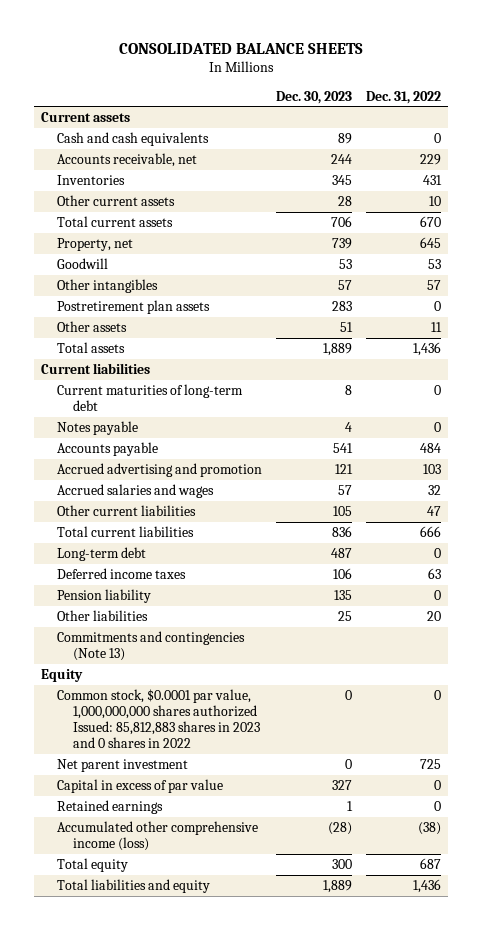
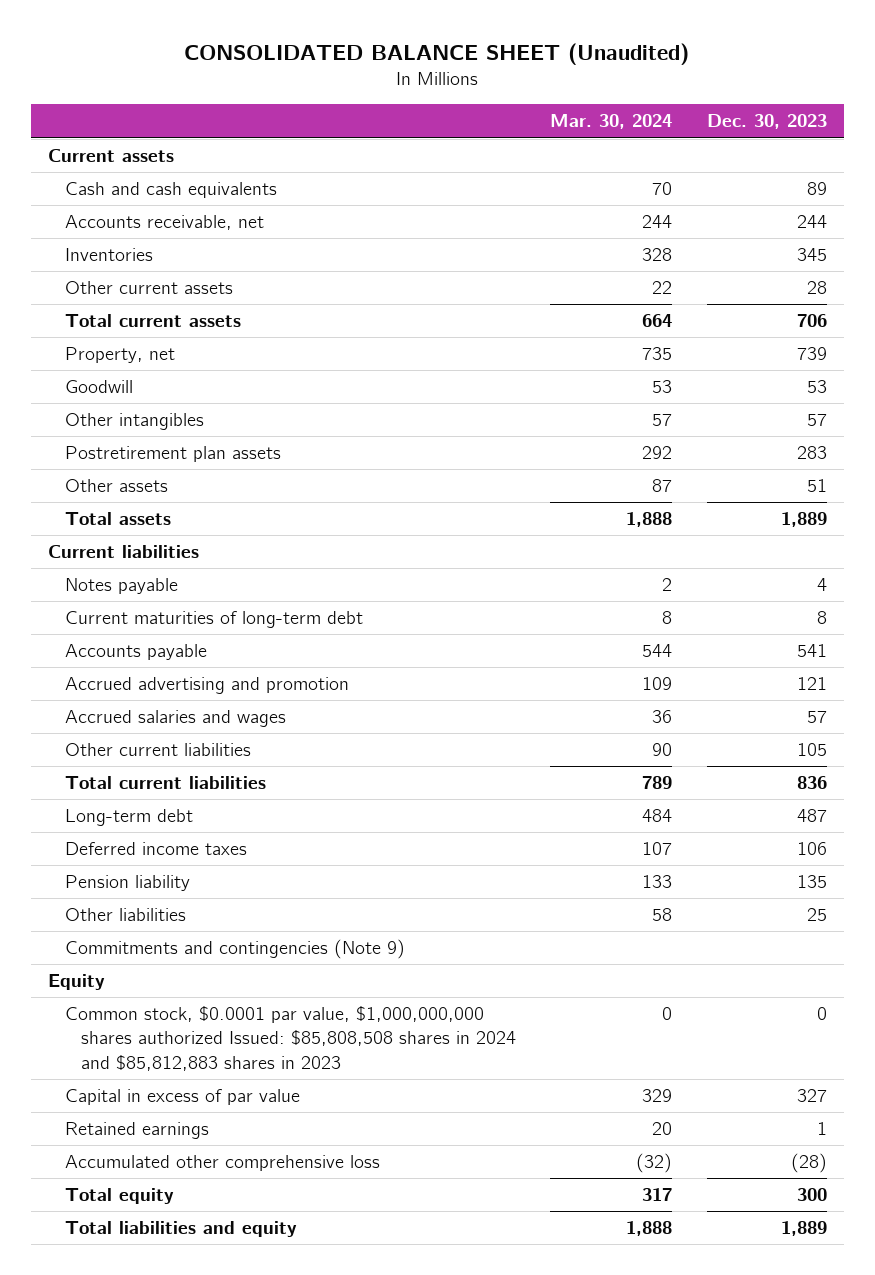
[118,43,363,55] CONSOLIDATED BALANCE SHEETS -> [184,43,690,66] CONSOLIDATED BALANCE SHEET (Unaudited)
[365,90,441,104] Dec. 31, 2022 -> none
none -> [550,114,673,130] Mar. 30, 2024
[56,383,243,412] Current maturities of long-term debt -> [64,611,363,629] Current maturities of long-term debt
[56,630,245,662] Commitments and contingencies (Note 13) -> [64,939,405,960] Commitments and contingencies (Note 9)
[56,758,188,772] Net parent investment -> none
[56,688,260,749] Common stock, $0.0001 par value, 1,000,000,000 shares authorized Issued: 85,812,883 shares in 2023 and 0 shares in 2022 -> [64,1006,517,1071] Common stock, $0.0001 par value, $1,000,000,000 shares authorized Issued: $85,808,508 shares in 2024 and $85,812,883 shares in 2023
[56,820,258,852] Accumulated other comprehensive income (loss) -> [64,1155,380,1172] Accumulated other comprehensive loss

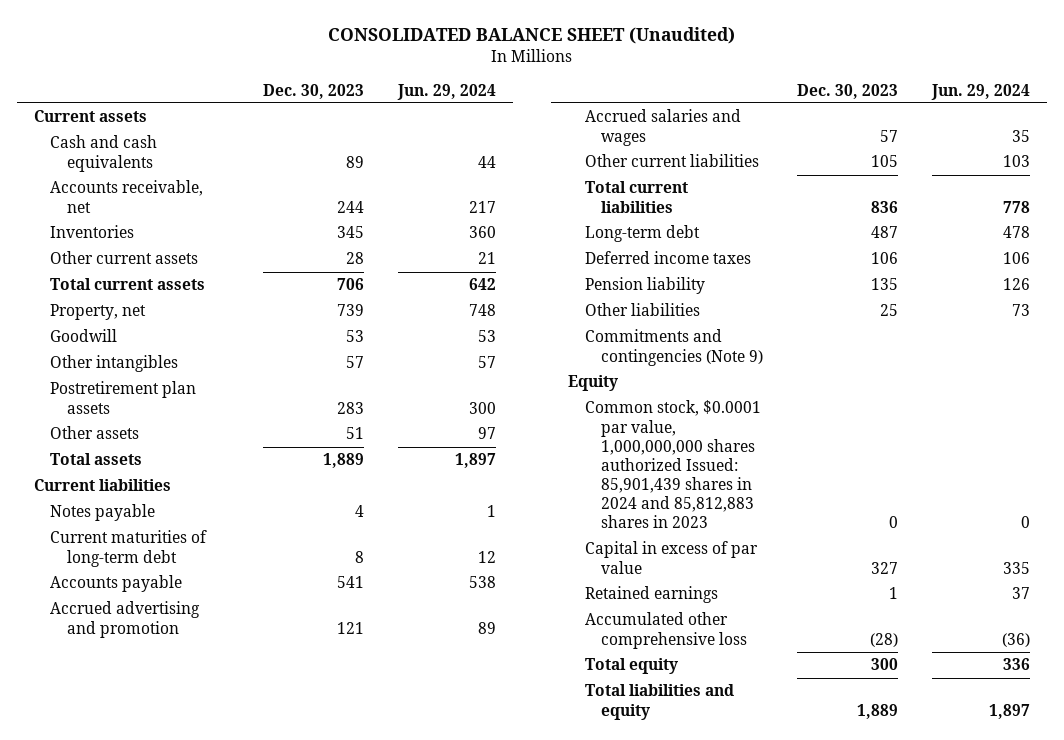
[550,114,673,130] Mar. 30, 2024 -> none
none -> [396,83,496,100] Jun. 29, 2024
[64,1006,517,1071] Common stock, $0.0001 par value, $1,000,000,000 shares authorized Issued: $85,808,508 shares in 2024 and $85,812,883 shares in 2023 -> [584,400,761,529] Common stock, $0.0001 par value, 1,000,000,000 shares authorized Issued: 85,901,439 shares in 2024 and 85,812,883 shares in 2023

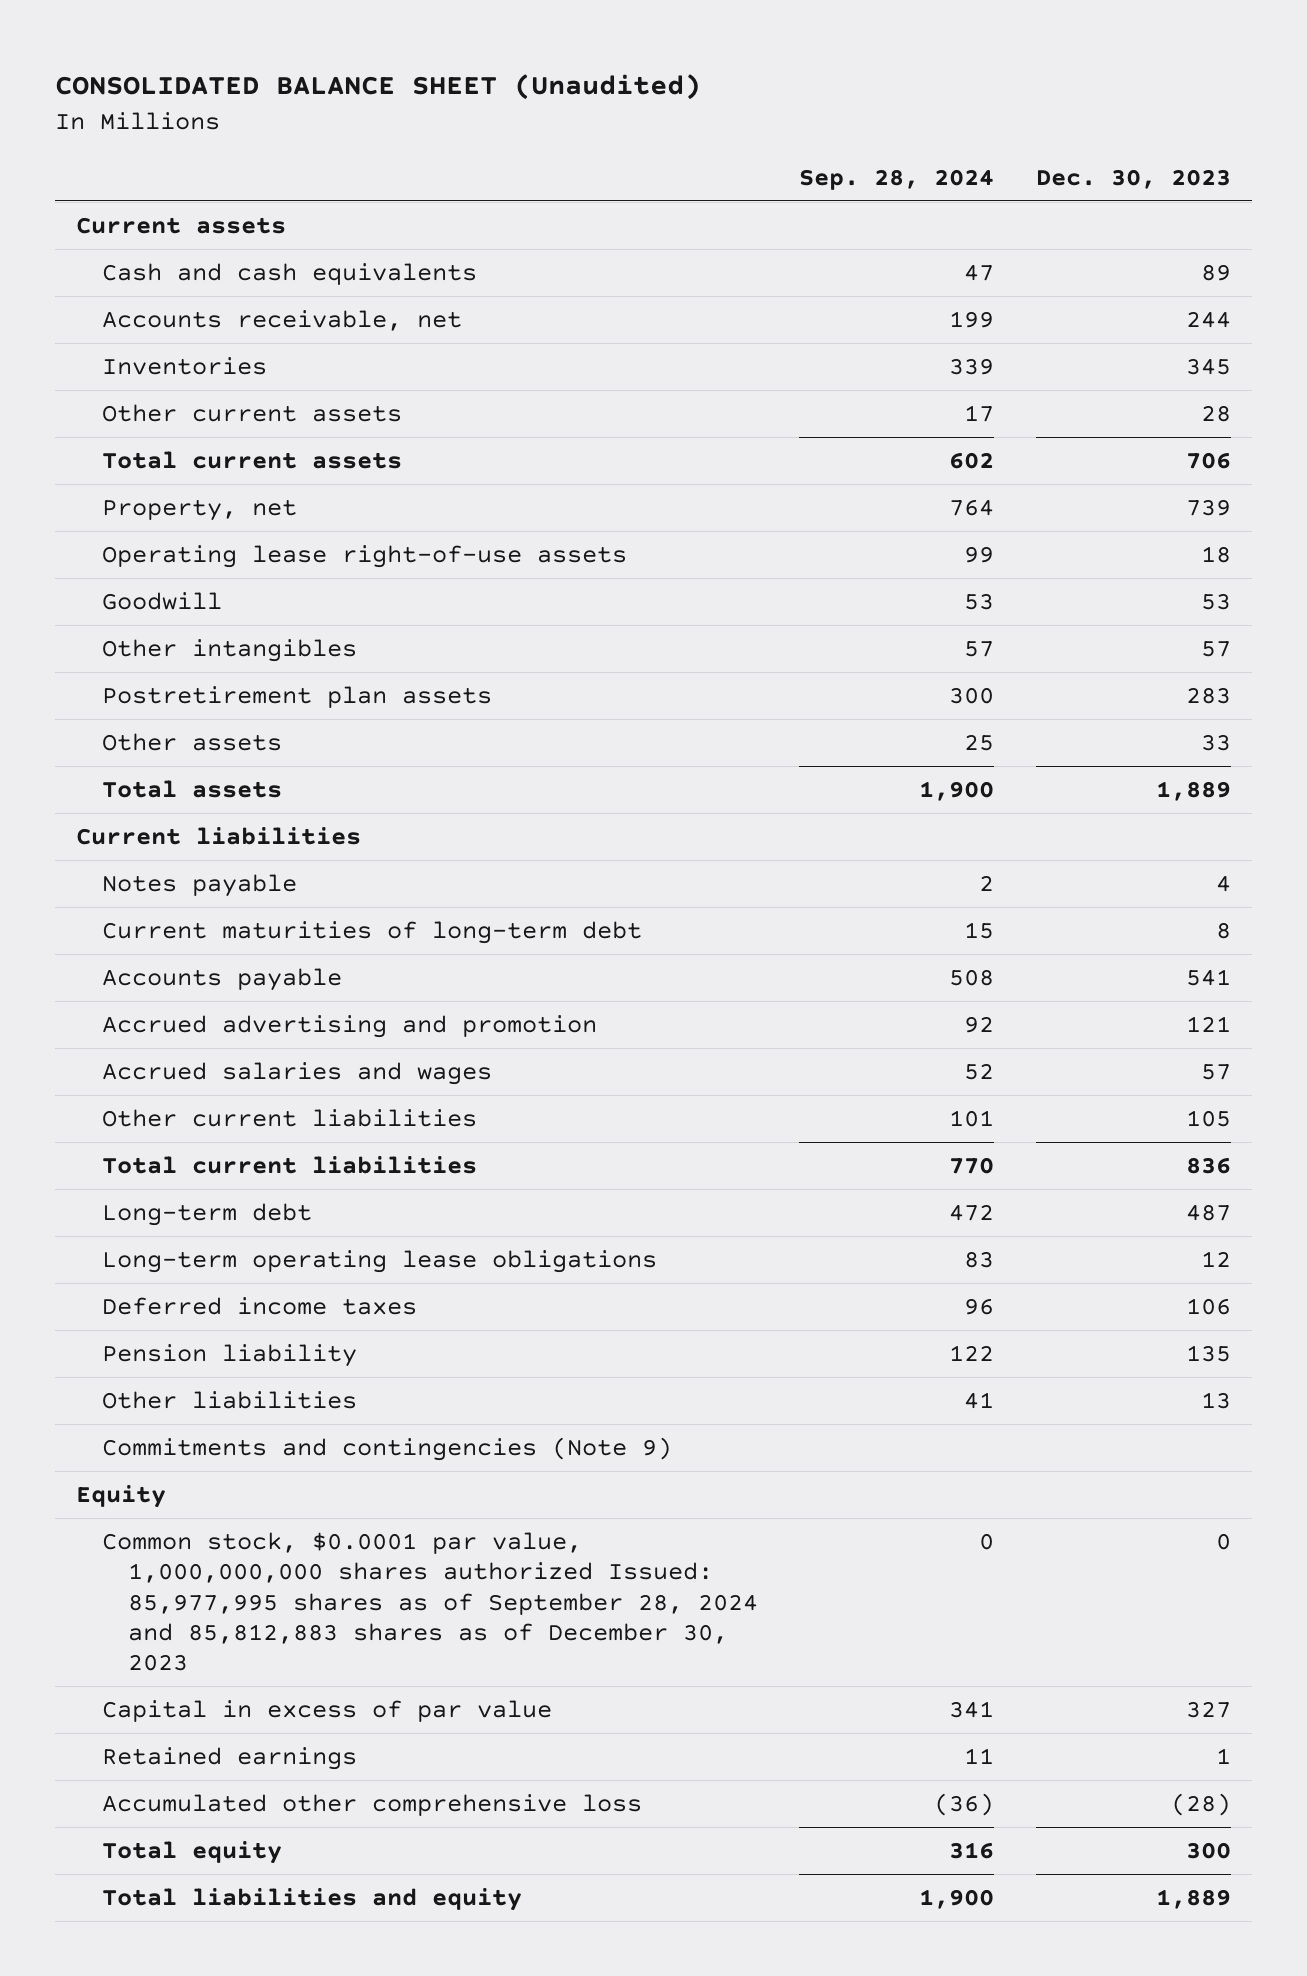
[396,83,496,100] Jun. 29, 2024 -> none
none -> [799,168,995,190] Sep. 28, 2024
none -> [101,544,627,568] Operating lease right-of-use assets
[345,427,364,440] 51 -> [1201,733,1232,751] 33
none -> [101,1249,657,1273] Long-term operating lease obligations
[880,304,899,317] 25 -> [1201,1391,1232,1409] 13
[584,400,761,529] Common stock, $0.0001 par value, 1,000,000,000 shares authorized Issued: 85,901,439 shares in 2024 and 85,812,883 shares in 2023 -> [101,1531,758,1672] Common stock, $0.0001 par value, 1,000,000,000 shares authorized Issued: 85,977,995 shares as of September 28, 2024 and 85,812,883 shares as of December 30, 2023

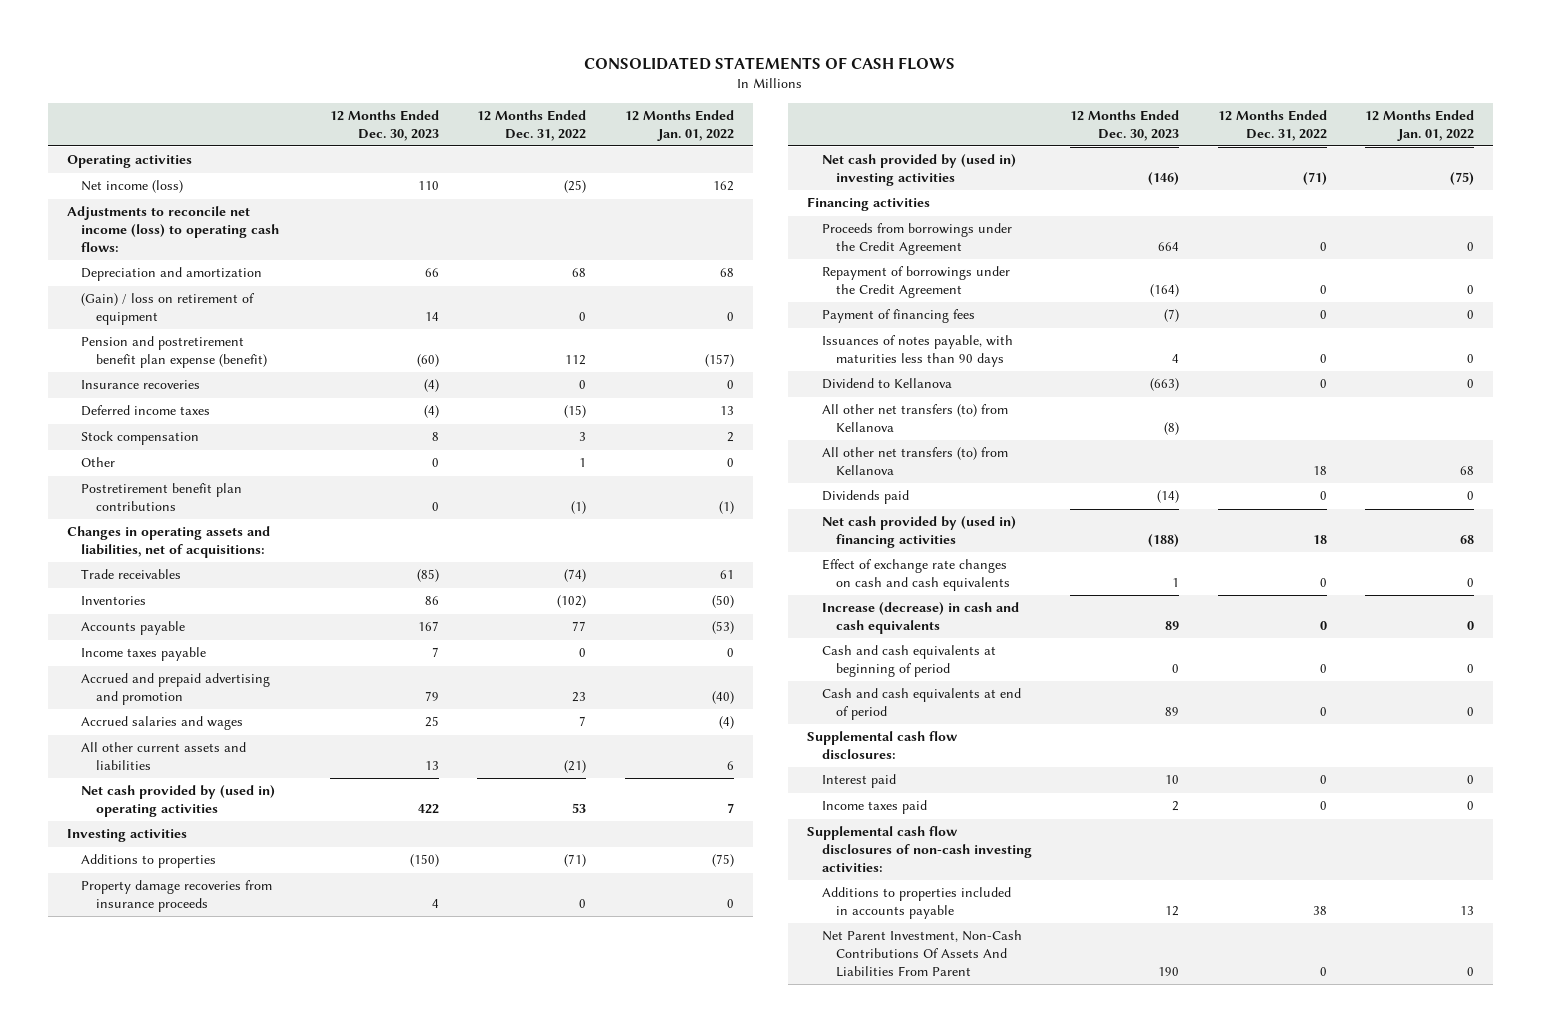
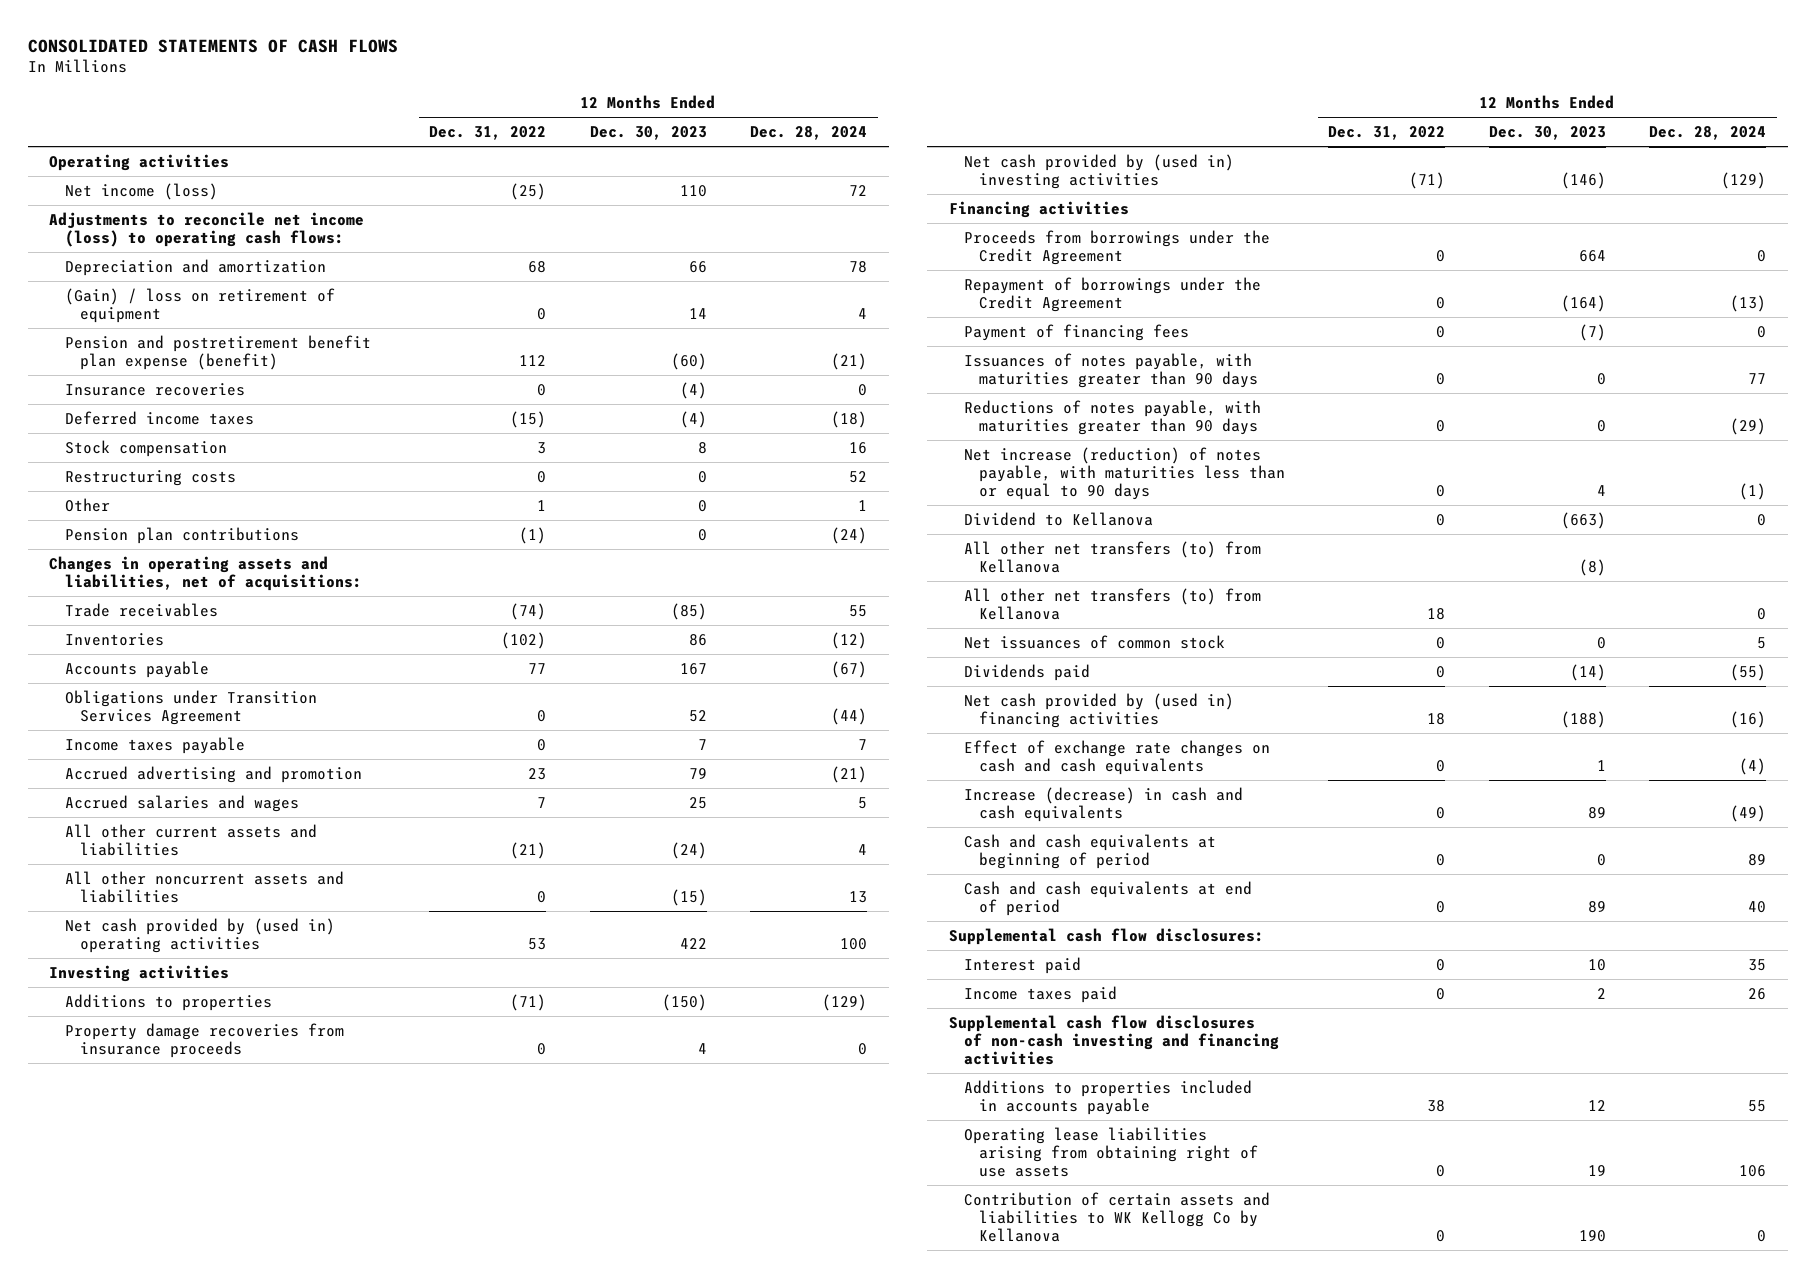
[624,109,734,141] 12 Months Ended Jan. 01, 2022 -> none
none -> [749,126,867,141] Dec. 28, 2024
none -> [64,470,236,487] Restructuring costs
[81,483,243,512] Postretirement benefit plan contributions -> [64,527,299,545] Pension plan contributions
none -> [64,690,317,725] Obligations under Transition Services Agreement
[81,673,271,706] Accrued and prepaid advertising and promotion -> [64,766,362,784] Accrued advertising and promotion
[424,761,439,771] 13 -> [670,841,707,859] (24)
none -> [64,871,344,903] All other noncurrent assets and liabilities
[821,335,1013,368] Issuances of notes payable, with maturities less than 90 days -> [963,353,1259,388] Issuances of notes payable, with maturities greater than 90 days
[1172,354,1180,364] 4 -> [1596,372,1606,385] 0
none -> [963,400,1261,435] Reductions of notes payable, with maturities greater than 90 days
none -> [963,447,1286,500] Net increase (reduction) of notes payable, with maturities less than or equal to 90 days
none -> [963,635,1225,650] Net issuances of common stock
[807,826,1032,872] Supplemental cash flow disclosures of non-cash investing activities: -> [948,1015,1279,1065] Supplemental cash flow disclosures of non-cash investing and financing activities
none -> [963,1127,1259,1177] Operating lease liabilities arising from obtaining right of use assets
[821,930,1022,977] Net Parent Investment, Non-Cash Contributions Of Assets And Liabilities From Parent -> [963,1192,1270,1242] Contribution of certain assets and liabilities to WK Kellogg Co by Kellanova

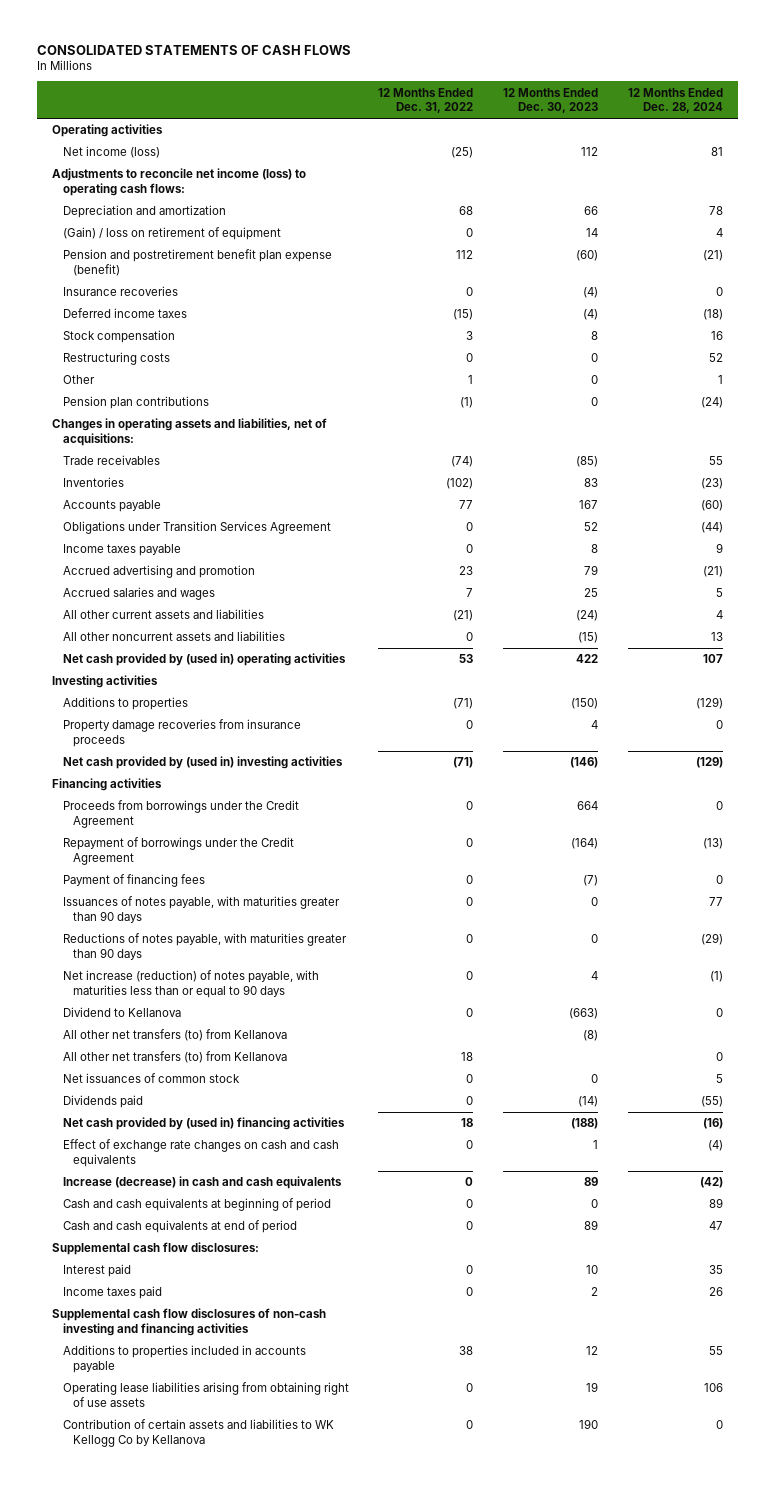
[679,185,707,198] 110 -> [581,147,599,157] 112
[848,185,867,197] 72 -> [710,147,723,157] 81
[688,634,707,647] 86 -> [584,478,599,488] 83
[830,632,867,650] (12) -> [700,478,723,490] (23)
[830,661,867,679] (67) -> [700,500,723,512] (60)
[697,739,707,751] 7 -> [591,544,599,554] 8
[857,739,867,751] 7 -> [715,543,723,554] 9
[839,937,867,950] 100 -> [702,654,723,664] 107
[1729,804,1766,822] (49) -> [699,1177,723,1189] (42)
[1747,900,1766,913] 40 -> [708,1221,723,1231] 47

